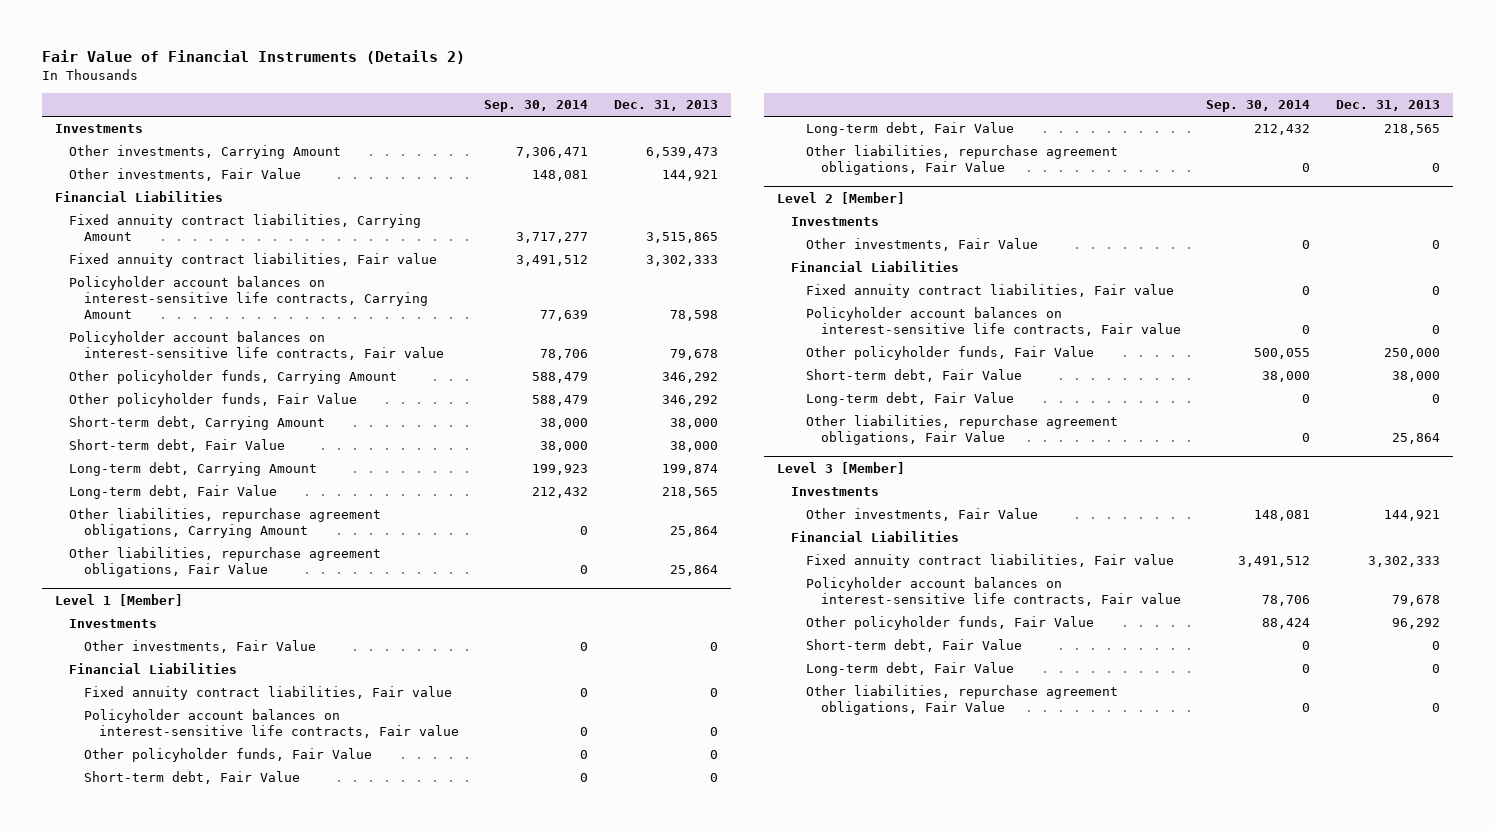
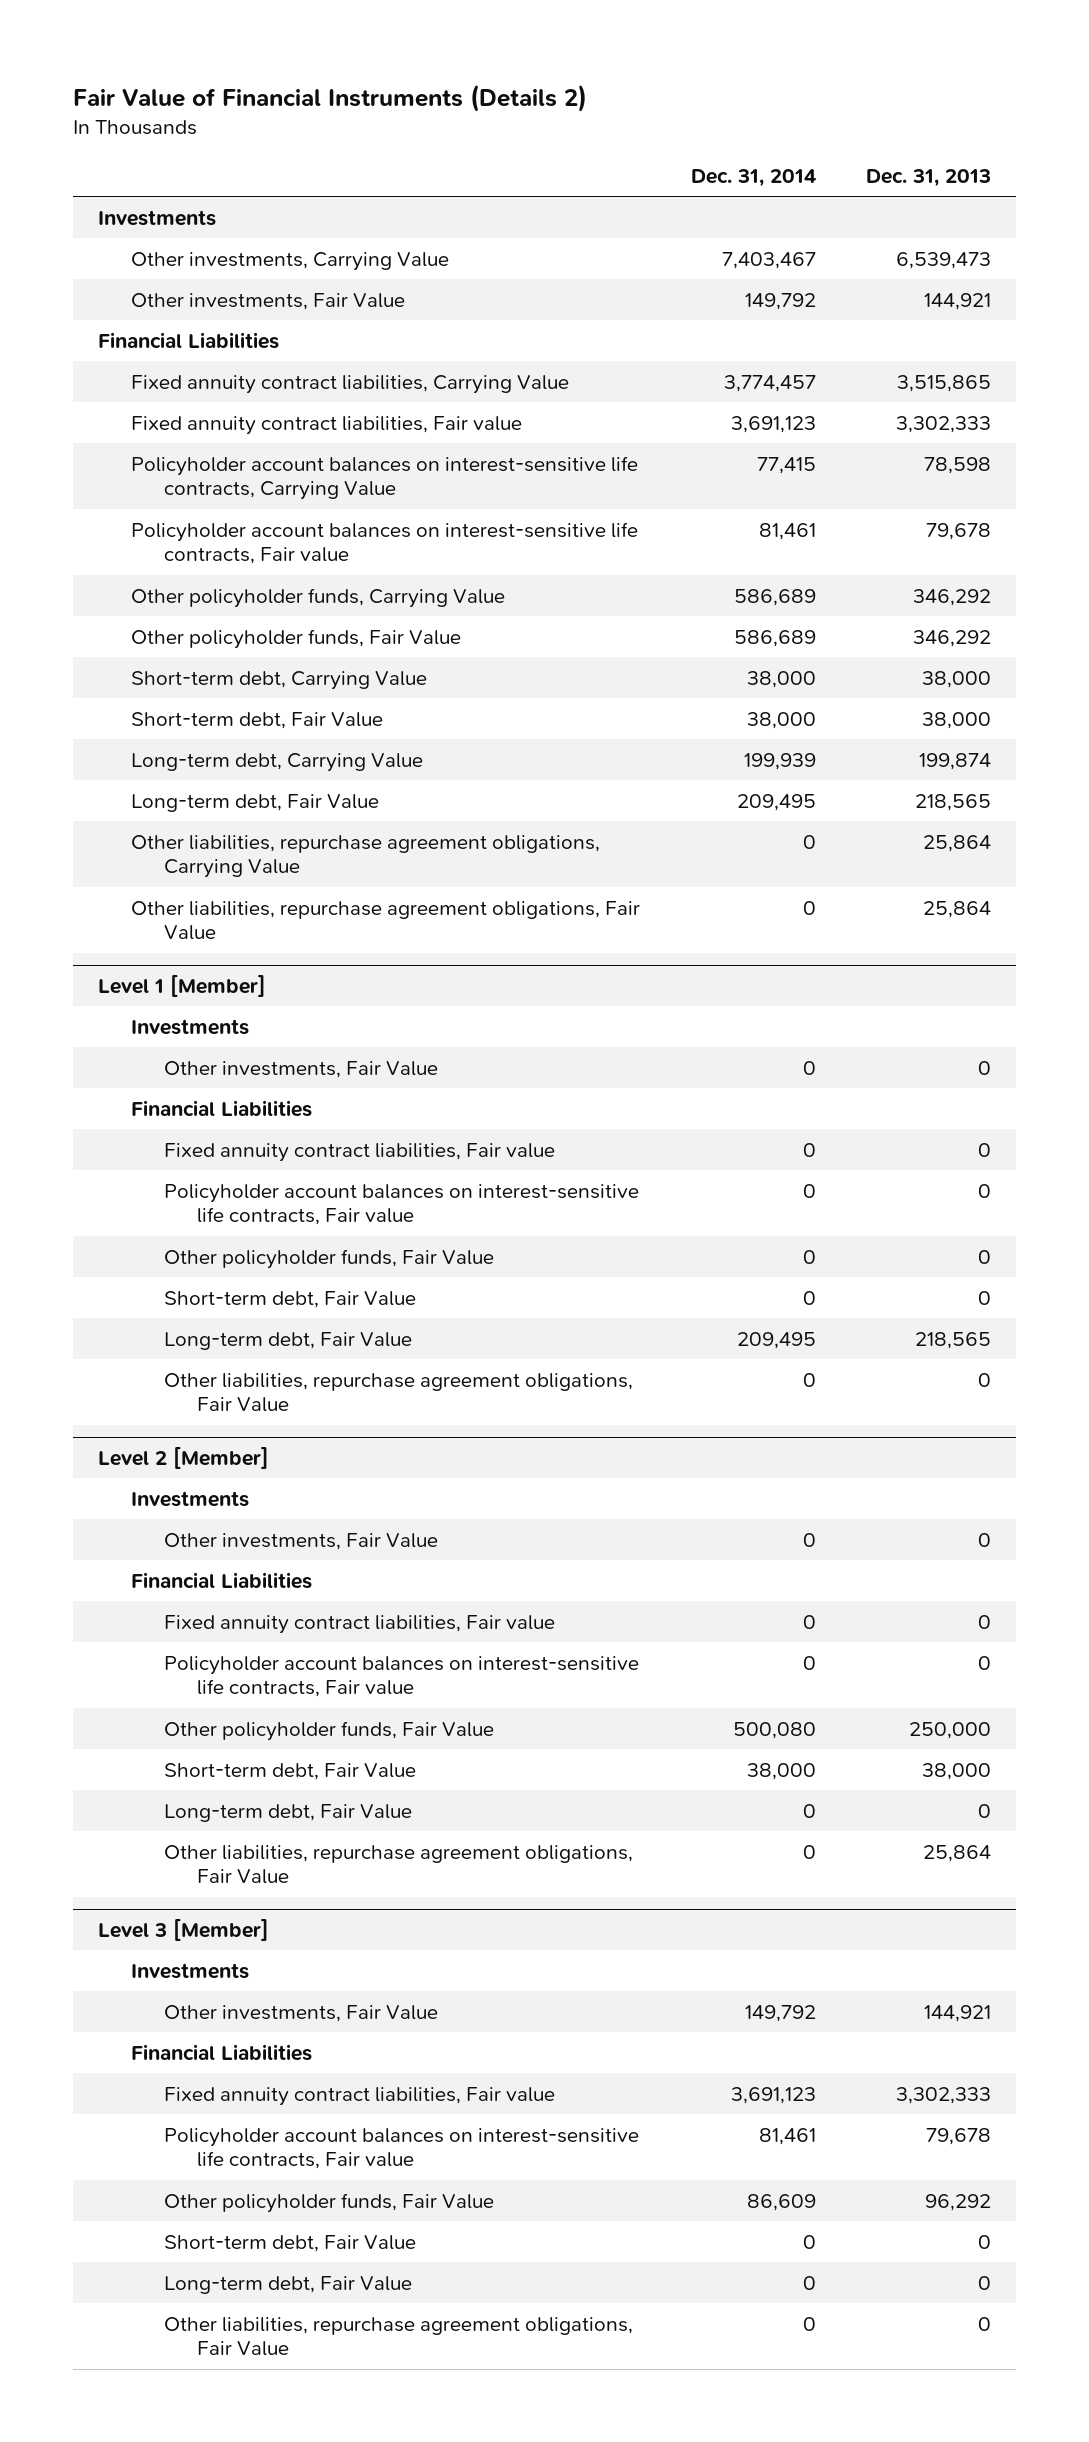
[484,100,589,113] Sep. 30, 2014 -> none
none -> [690,168,816,187] Dec. 31, 2014
[69,145,342,160] Other investments, Carrying Amount -> [131,251,450,271] Other investments, Carrying Value
[69,214,422,242] Fixed annuity contract liabilities, Carrying Amount -> [131,374,570,394] Fixed annuity contract liabilities, Carrying Value
[69,276,428,319] Policyholder account balances on interest-sensitive life contracts, Carrying Amount -> [131,455,639,501] Policyholder account balances on interest-sensitive life contracts, Carrying Value
[69,370,398,385] Other policyholder funds, Carrying Amount -> [131,587,506,608] Other policyholder funds, Carrying Value
[69,416,326,431] Short-term debt, Carrying Amount -> [131,670,428,690] Short-term debt, Carrying Value
[69,462,318,477] Long-term debt, Carrying Amount -> [131,752,424,772] Long-term debt, Carrying Value
[69,508,382,539] Other liabilities, repurchase agreement obligations, Carrying Amount -> [131,834,601,879] Other liabilities, repurchase agreement obligations, Carrying Value

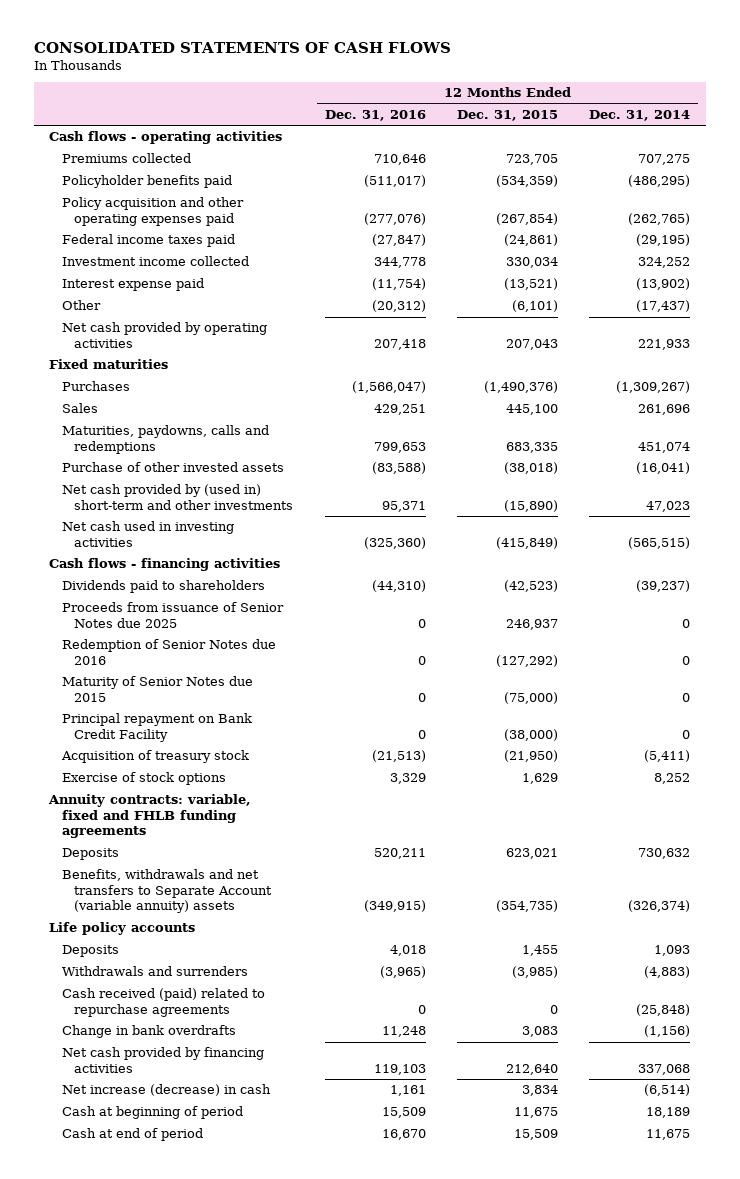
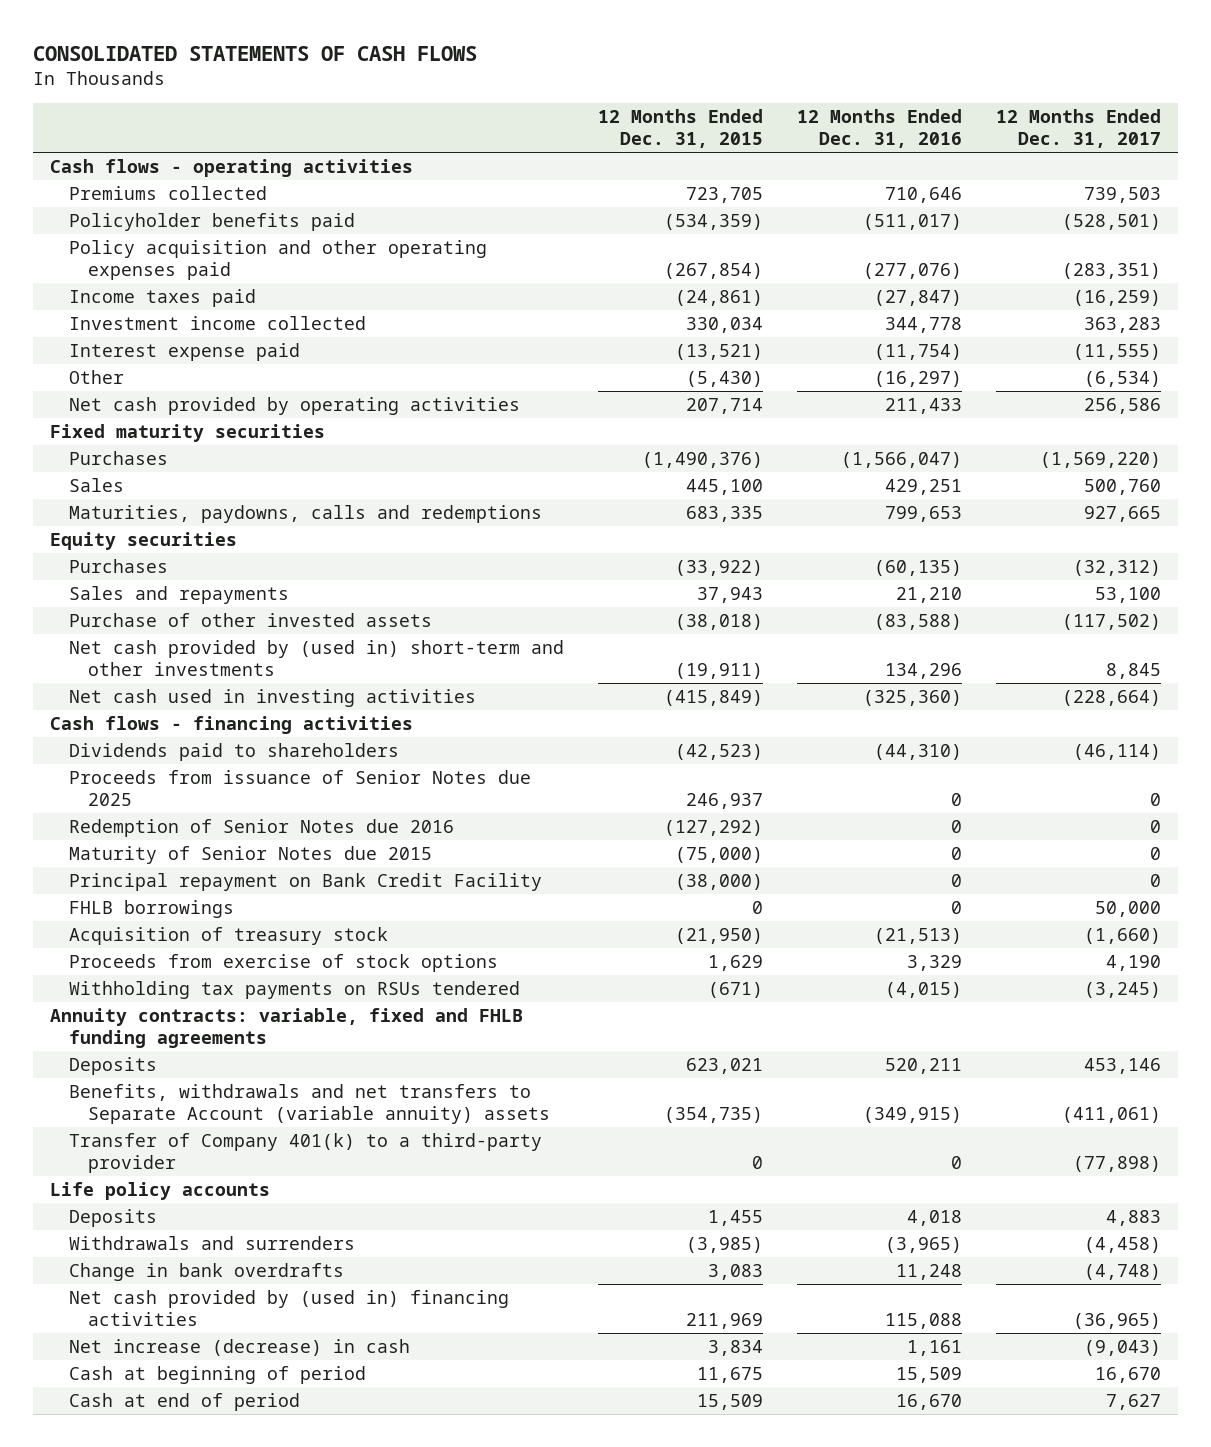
[589,110,691,122] Dec. 31, 2014 -> none
none -> [995,109,1161,149] 12 Months Ended Dec. 31, 2017
[61,234,235,248] Federal income taxes paid -> [68,288,256,307] Income taxes paid
[371,300,426,313] (20,312) -> [873,370,962,387] (16,297)
[512,300,559,313] (6,101) -> [685,370,763,387] (5,430)
[373,338,426,350] 207,418 -> [884,397,962,414] 211,433
[506,338,559,350] 207,043 -> [685,397,763,414] 207,714
[49,359,169,370] Fixed maturities -> [50,423,326,442] Fixed maturity securities
none -> [50,531,238,550] Equity securities
none -> [68,558,168,573] Purchases
none -> [68,585,289,604] Sales and repayments
[381,500,426,512] 95,371 -> [884,663,962,680] 134,296
[504,499,559,512] (15,890) -> [674,663,763,680] (19,911)
none -> [68,899,234,918] FHLB borrowings
[61,772,226,786] Exercise of stock options -> [68,953,498,972] Proceeds from exercise of stock options
none -> [68,980,520,999] Withholding tax payments on RSUs tendered
none -> [68,1132,542,1174] Transfer of Company 401(k) to a third-party provider
[61,988,265,1017] Cash received (paid) related to repurchase agreements -> none
[61,1047,264,1073] Net cash provided by financing activities -> [68,1289,509,1327] Net cash provided by (used in) financing activities
[373,1063,426,1075] 119,103 -> [884,1313,962,1330] 115,088
[506,1063,559,1075] 212,640 -> [685,1313,763,1330] 211,969

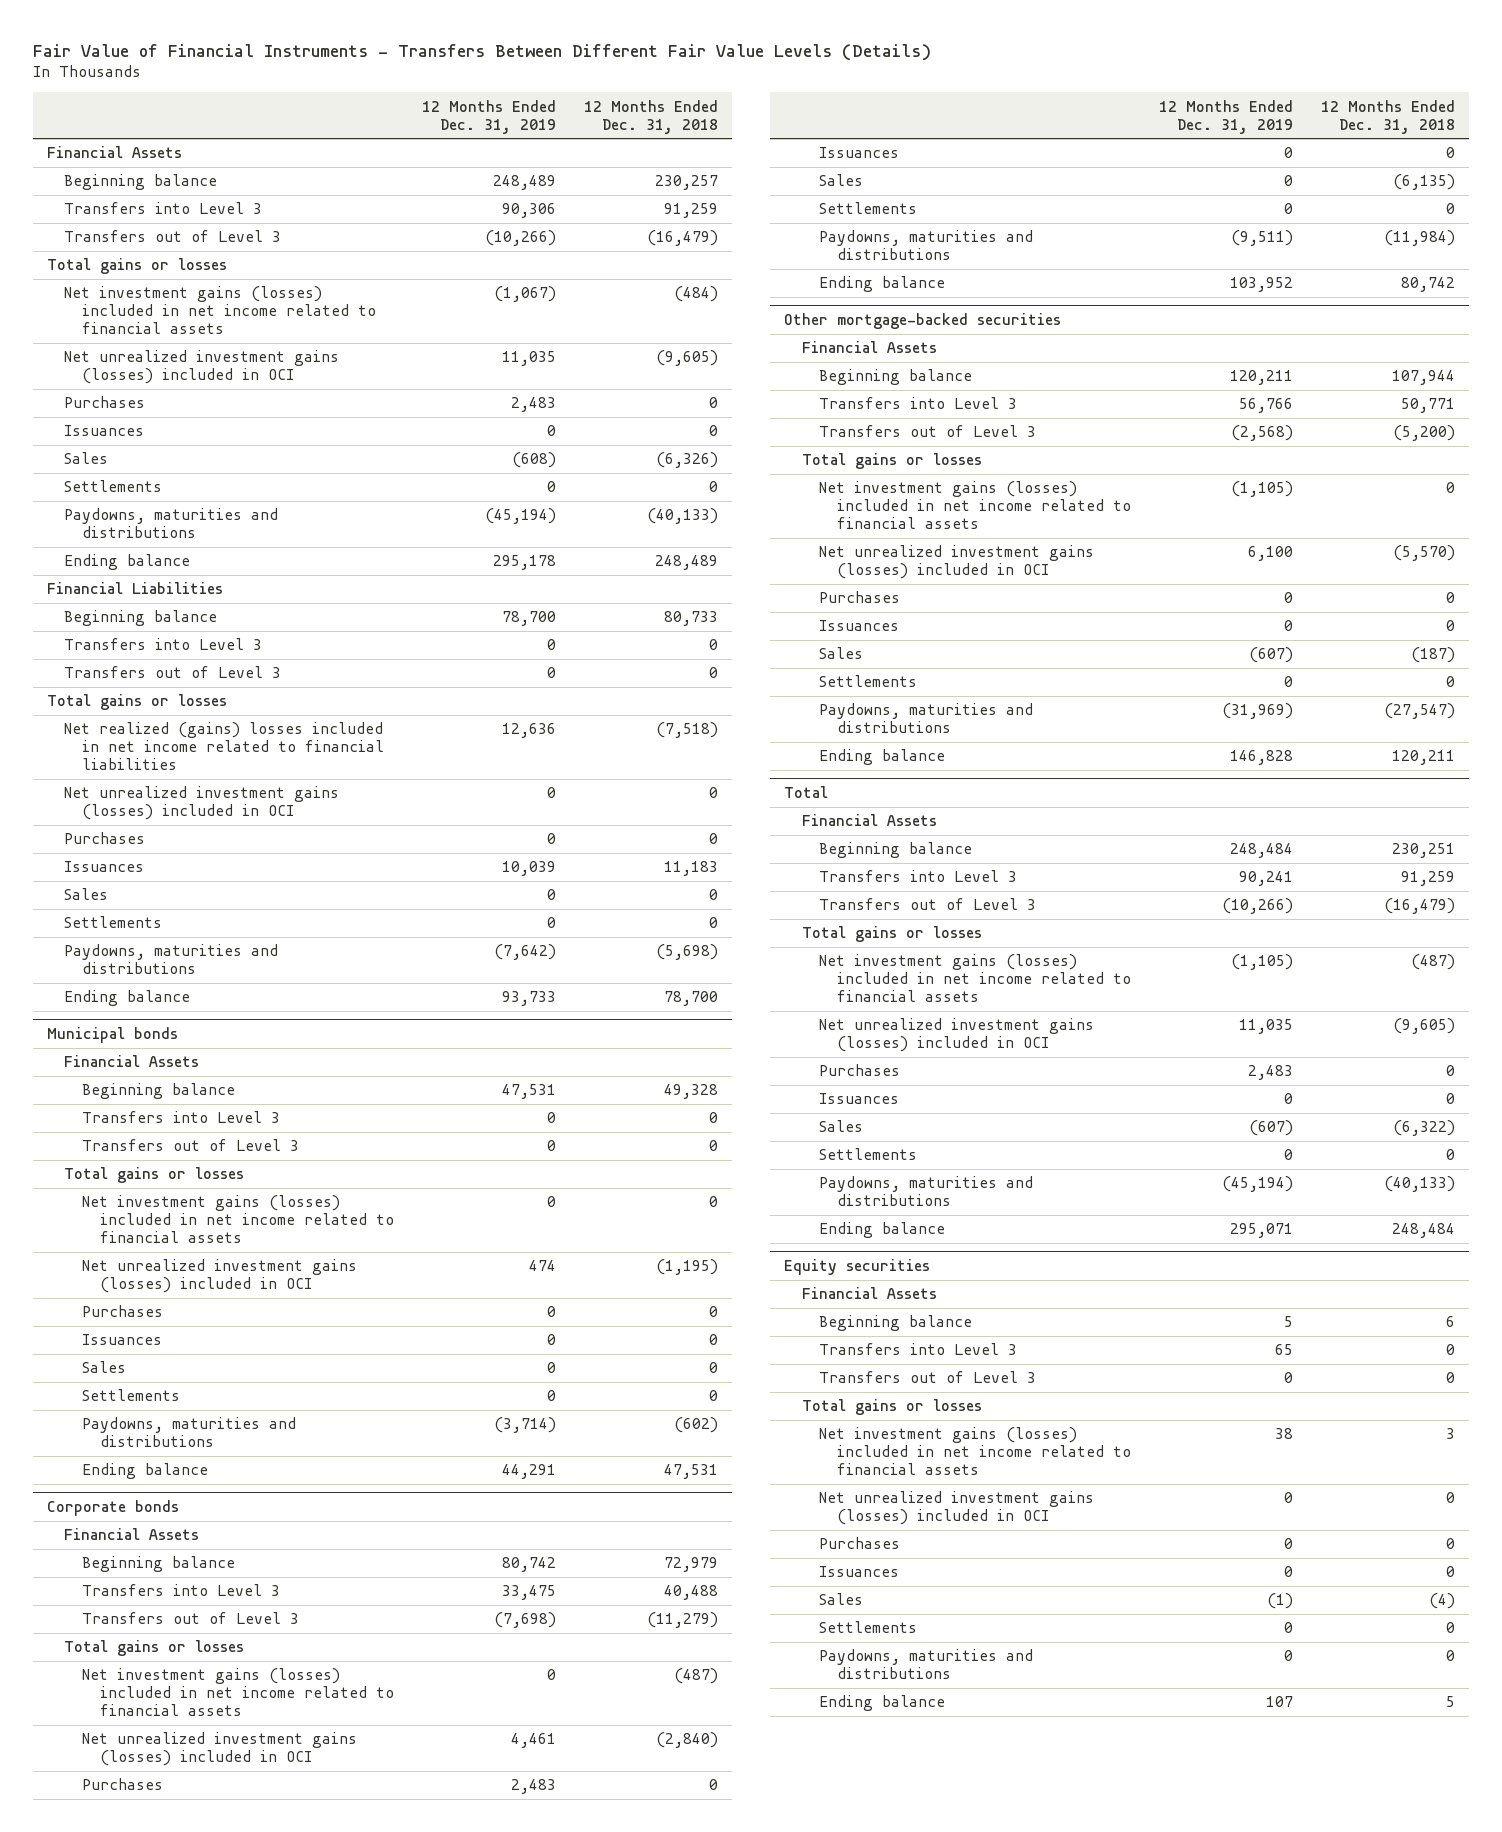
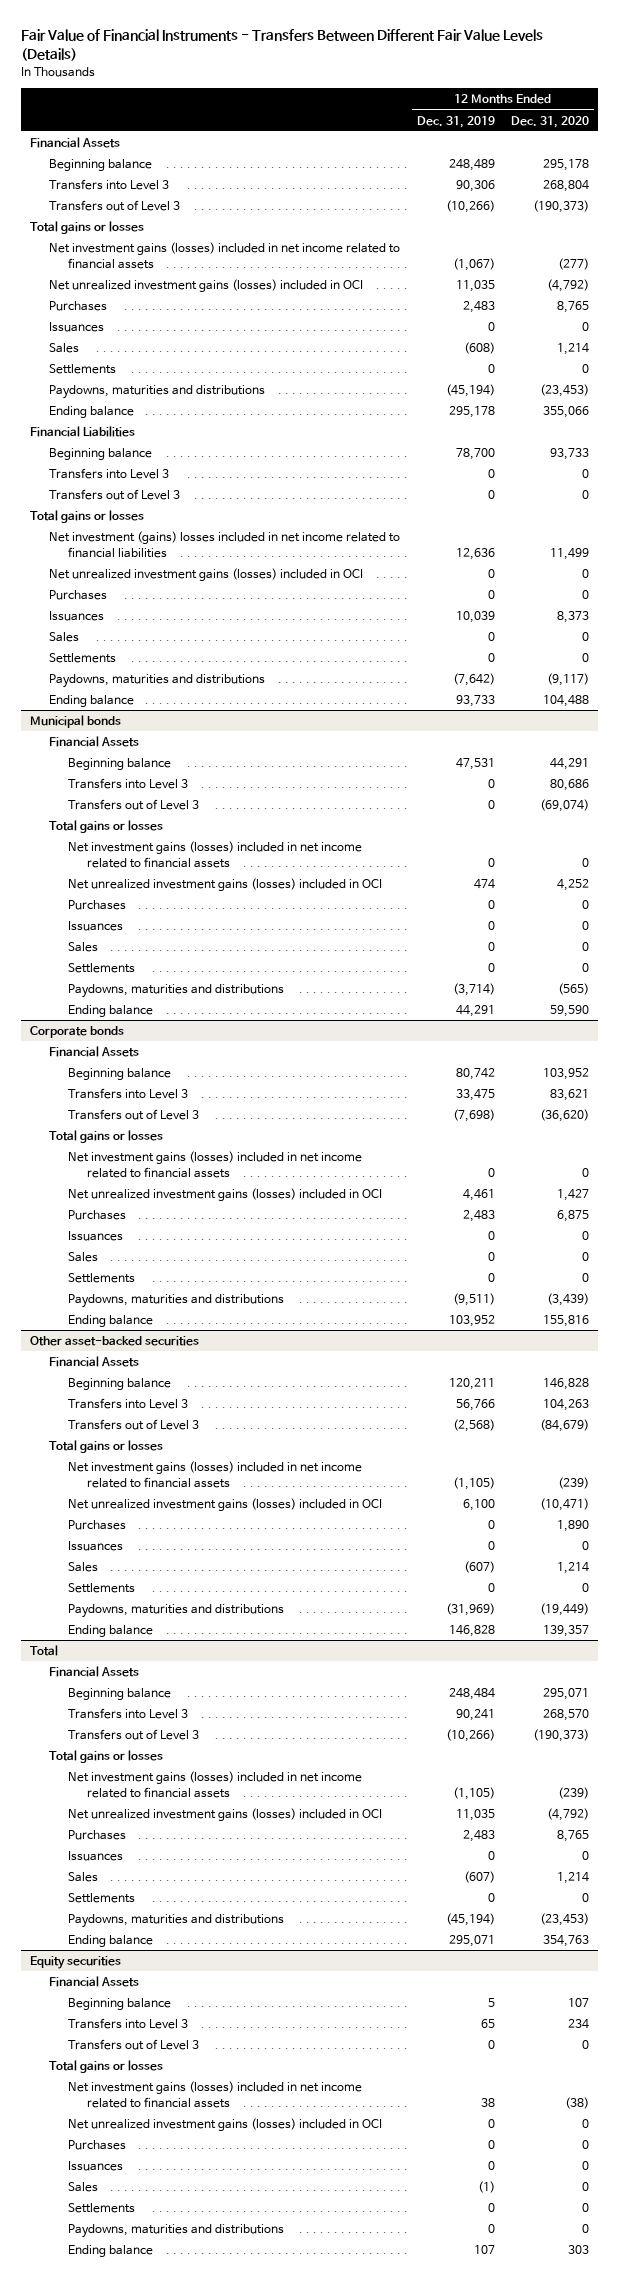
[583,99,718,134] 12 Months Ended Dec. 31, 2018 -> none
none -> [511,115,590,128] Dec. 31, 2020
[64,722,385,771] Net realized (gains) losses included in net income related to financial liabilities -> [48,531,400,558] Net investment (gains) losses included in net income related to financial liabilities
[783,313,1061,330] Other mortgage-backed securities -> [29,1336,199,1347] Other asset-backed securities

